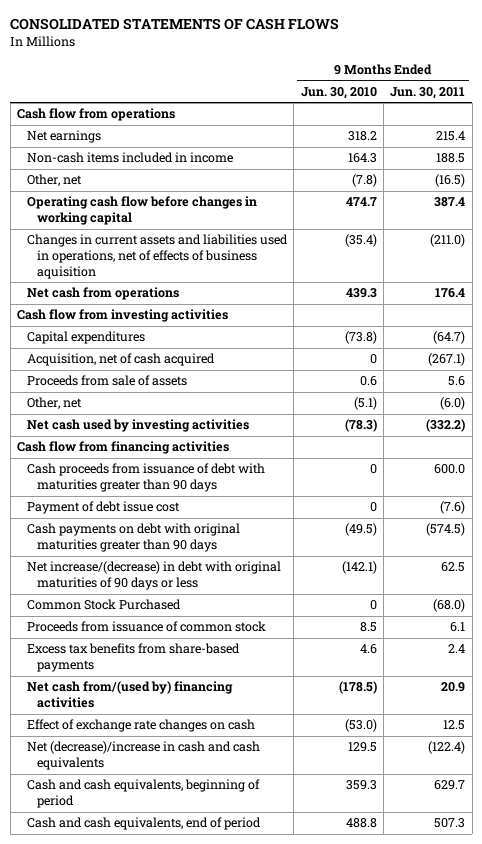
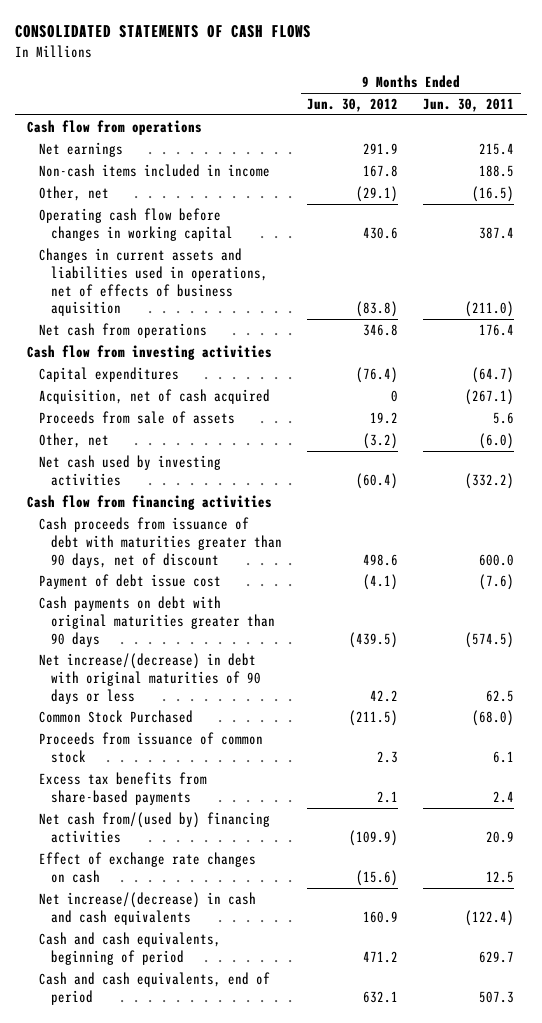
[300,86,377,99] Jun. 30, 2010 -> none
none -> [306,98,398,113] Jun. 30, 2012
[27,463,266,493] Cash proceeds from issuance of debt with maturities greater than 90 days -> [38,516,282,568] Cash proceeds from issuance of debt with maturities greater than 90 days, net of discount
[27,741,261,771] Net (decrease)/increase in cash and cash equivalents -> [38,891,256,925] Net increase/(decrease) in cash and cash equivalents

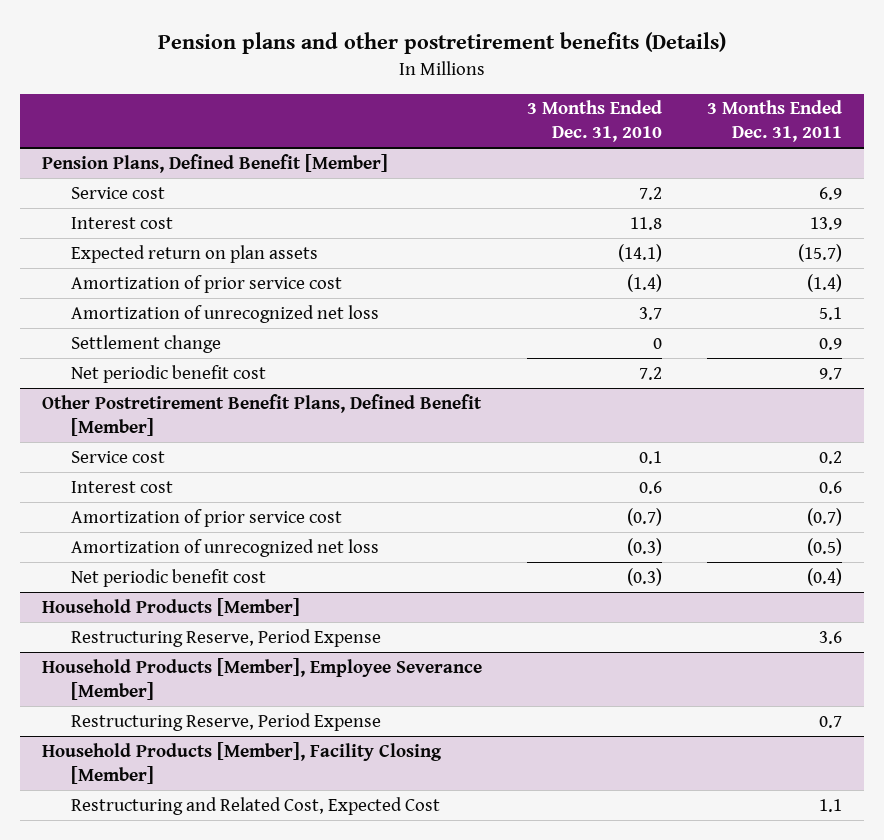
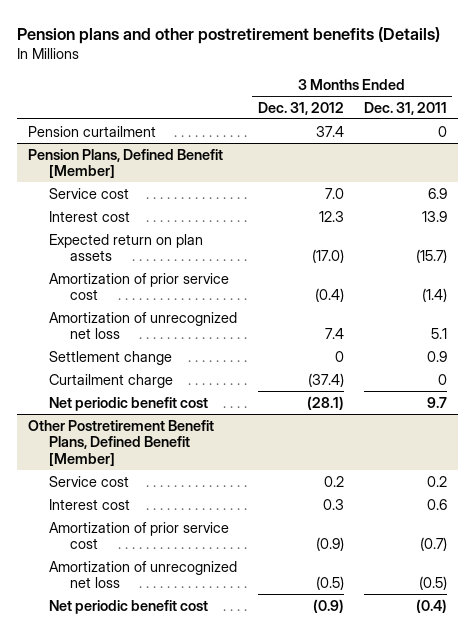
[526,100,662,143] 3 Months Ended Dec. 31, 2010 -> none
none -> [257,101,344,115] Dec. 31, 2012
none -> [27,125,156,137] Pension curtailment
none -> [48,373,173,388] Curtailment charge
[42,597,301,616] Household Products [Member] -> none
[70,628,381,647] Restructuring Reserve, Period Expense -> none
[42,657,483,700] Household Products [Member], Employee Severance [Member] -> none
[70,712,381,731] Restructuring Reserve, Period Expense -> none
[42,741,443,784] Household Products [Member], Facility Closing [Member] -> none
[70,796,440,815] Restructuring and Related Cost, Expected Cost -> none

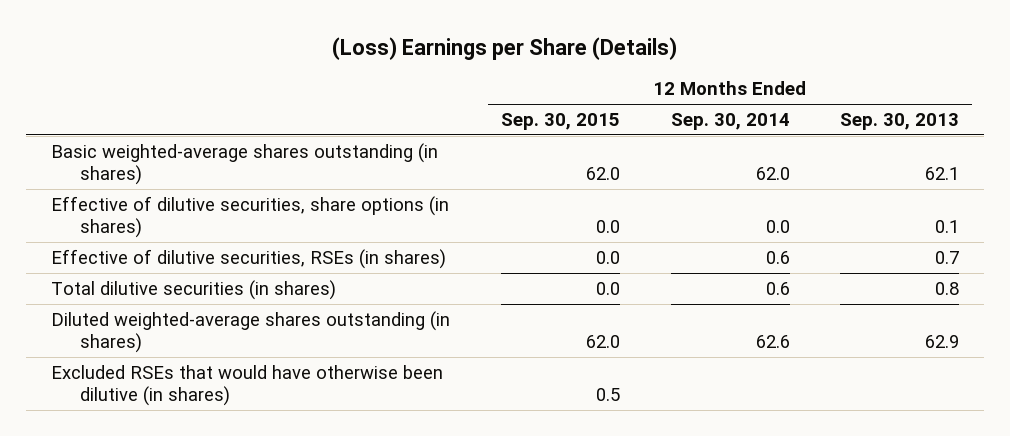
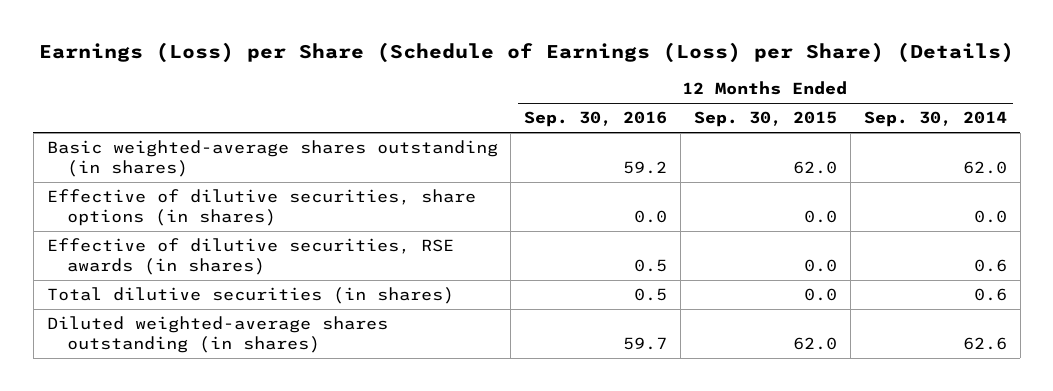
[332,36,678,60] (Loss) Earnings per Share (Details) -> [38,42,1014,64] Earnings (Loss) per Share (Schedule of Earnings (Loss) per Share) (Details)
[840,113,960,131] Sep. 30, 2013 -> none
none -> [524,111,668,128] Sep. 30, 2016
[51,248,447,269] Effective of dilutive securities, RSEs (in shares) -> [46,238,454,275] Effective of dilutive securities, RSE awards (in shares)
[51,364,444,406] Excluded RSEs that would have otherwise been dilutive (in shares) -> none

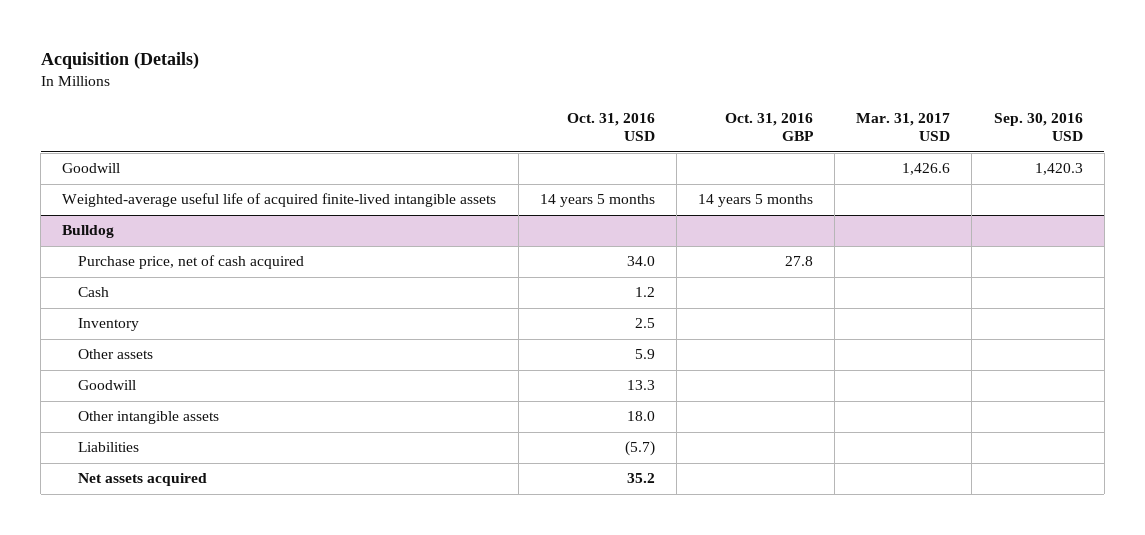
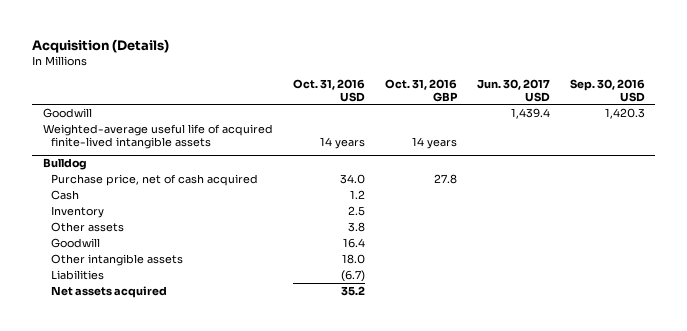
[856,112,951,142] Mar. 31, 2017 USD -> none
none -> [476,78,550,102] Jun. 30, 2017 USD
[539,194,655,208] 14 years 5 months -> [319,136,365,149] 14 years
[698,194,814,208] 14 years 5 months -> [411,136,457,149] 14 years
[634,349,655,360] 5.9 -> [347,221,365,232] 3.8
[626,380,655,391] 13.3 -> [342,237,365,248] 16.4
[624,441,655,457] (5.7) -> [340,269,365,282] (6.7)

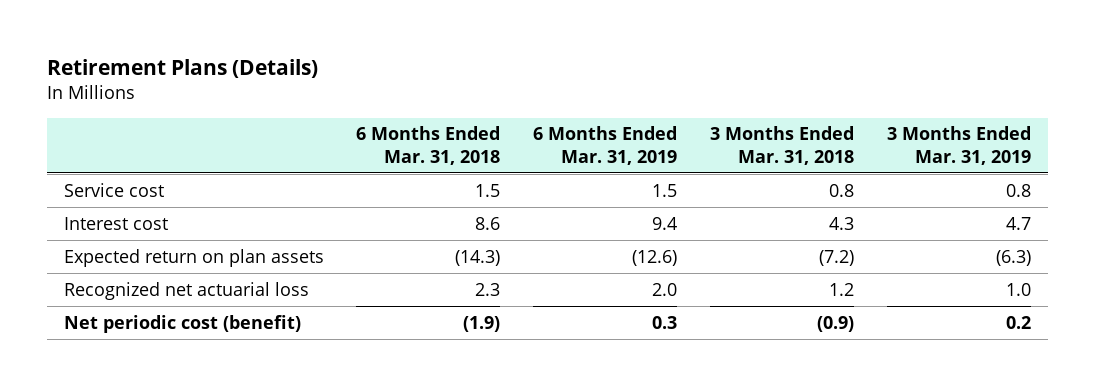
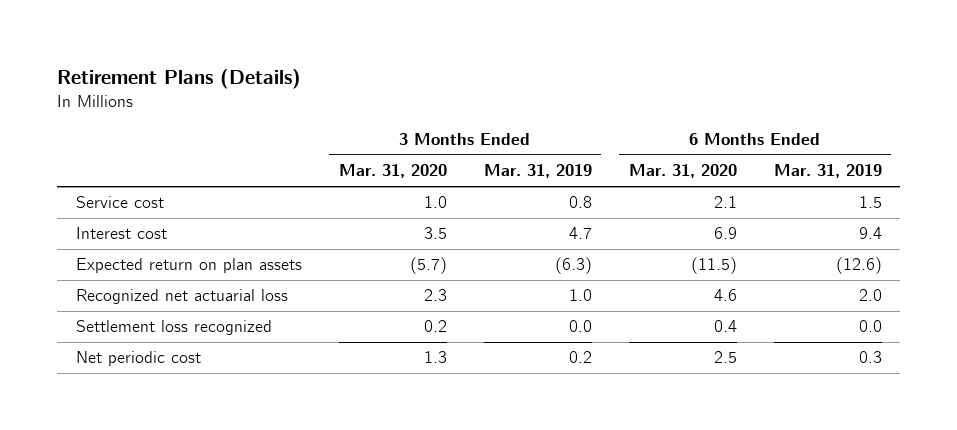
[356,126,501,165] 6 Months Ended Mar. 31, 2018 -> none
[710,126,855,165] 3 Months Ended Mar. 31, 2018 -> none
none -> [338,164,447,179] Mar. 31, 2020
none -> [628,164,737,179] Mar. 31, 2020
none -> [75,320,272,336] Settlement loss recognized
[63,314,301,333] Net periodic cost (benefit) -> [75,351,201,367] Net periodic cost

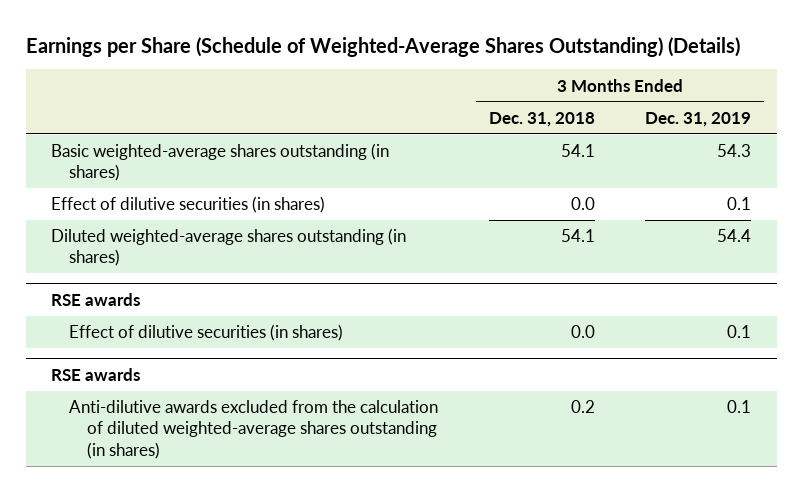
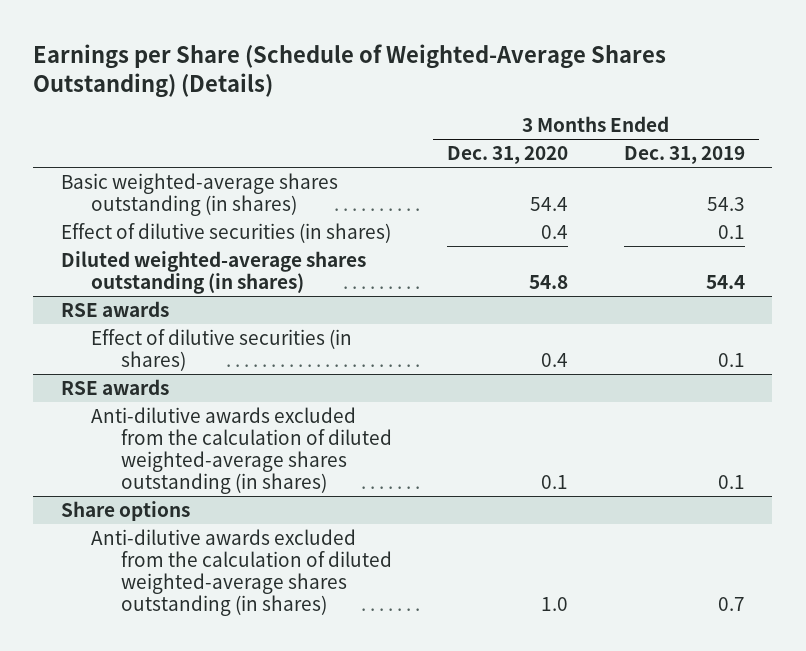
[488,111,595,127] Dec. 31, 2018 -> none
none -> [447,146,569,165] Dec. 31, 2020
none -> [61,500,191,521] Share options
none -> [90,528,392,616] Anti-dilutive awards excluded from the calculation of diluted weighted-average shares outstanding (in shares)

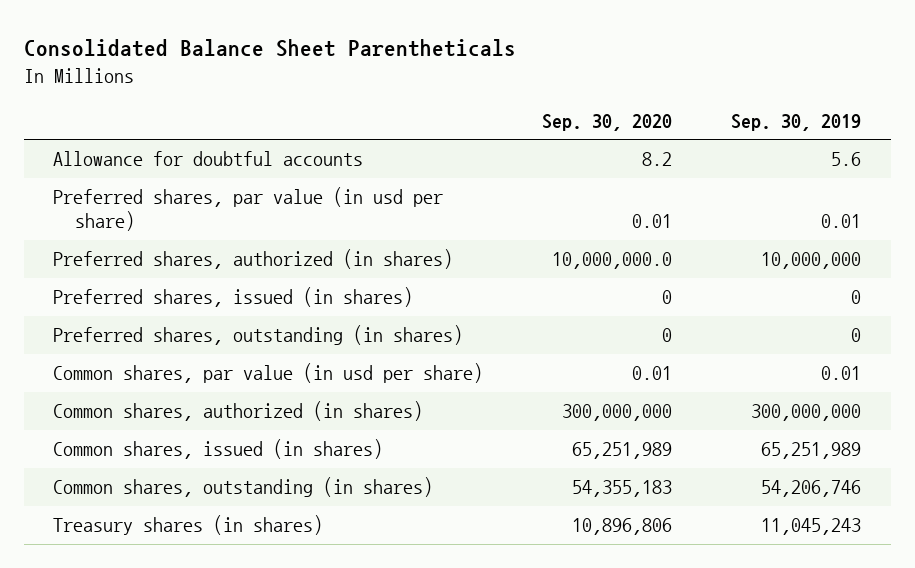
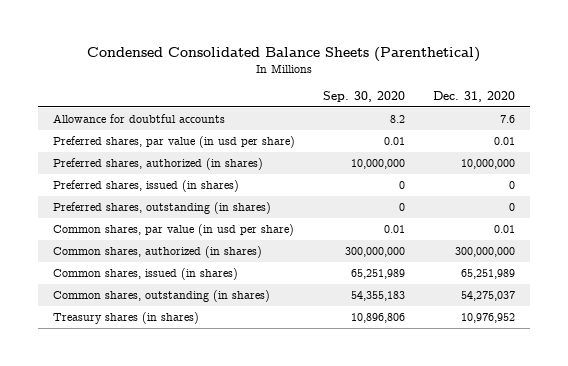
[24,38,517,57] Consolidated Balance Sheet Parentheticals -> [86,46,480,62] Condensed Consolidated Balance Sheets (Parenthetical)
[731,113,862,131] Sep. 30, 2019 -> none
none -> [433,90,516,102] Dec. 31, 2020
[552,252,673,270] 10,000,000.0 -> [350,158,405,169] 10,000,000

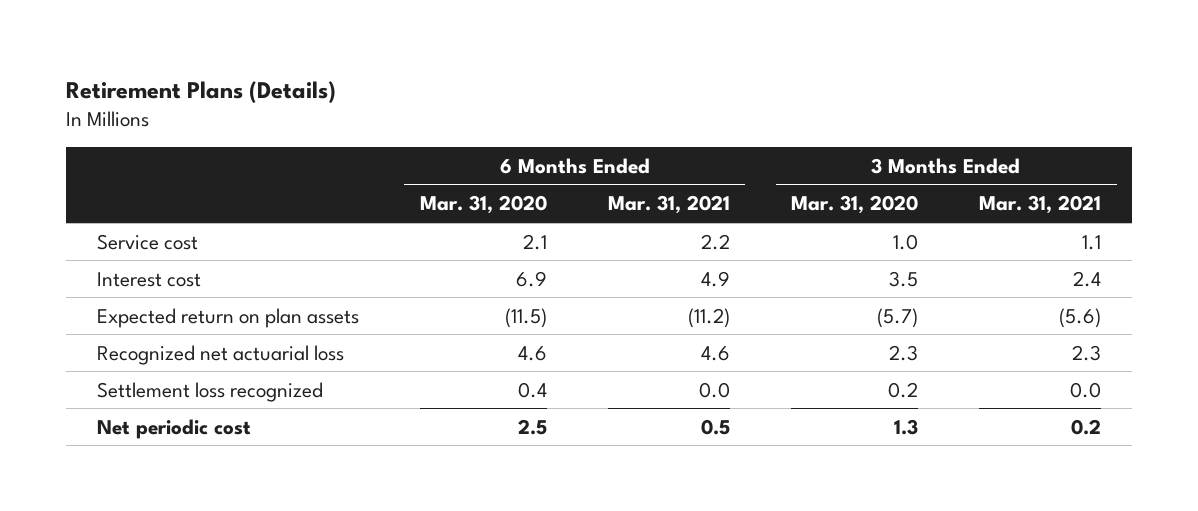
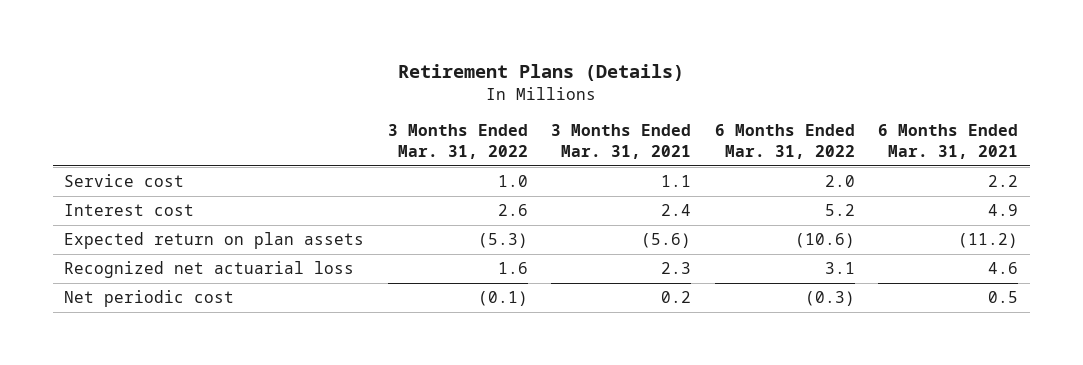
[419,195,547,215] Mar. 31, 2020 -> none
[791,195,919,215] Mar. 31, 2020 -> none
none -> [387,124,528,160] 3 Months Ended Mar. 31, 2022
none -> [714,124,855,160] 6 Months Ended Mar. 31, 2022
[96,381,323,402] Settlement loss recognized -> none

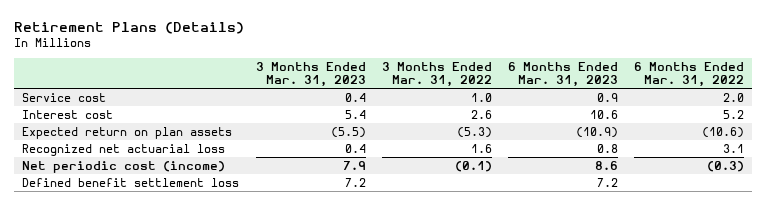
[551,124,692,160] 3 Months Ended Mar. 31, 2021 -> none
[878,124,1019,160] 6 Months Ended Mar. 31, 2021 -> none
none -> [255,62,366,88] 3 Months Ended Mar. 31, 2023
none -> [507,62,618,88] 6 Months Ended Mar. 31, 2023
[64,290,235,308] Net periodic cost -> [22,160,226,173] Net periodic cost (income)
none -> [22,177,240,187] Defined benefit settlement loss

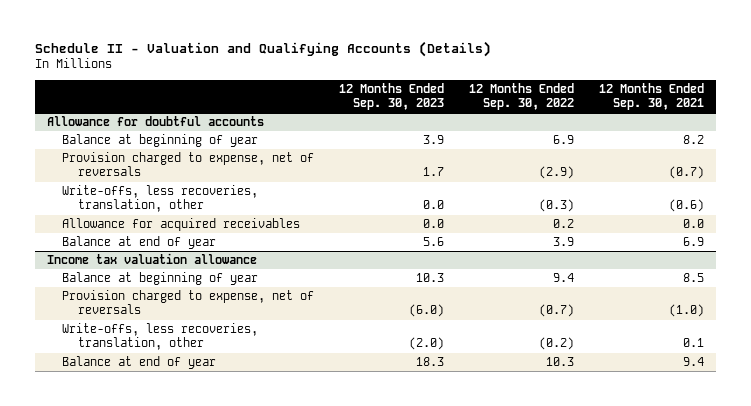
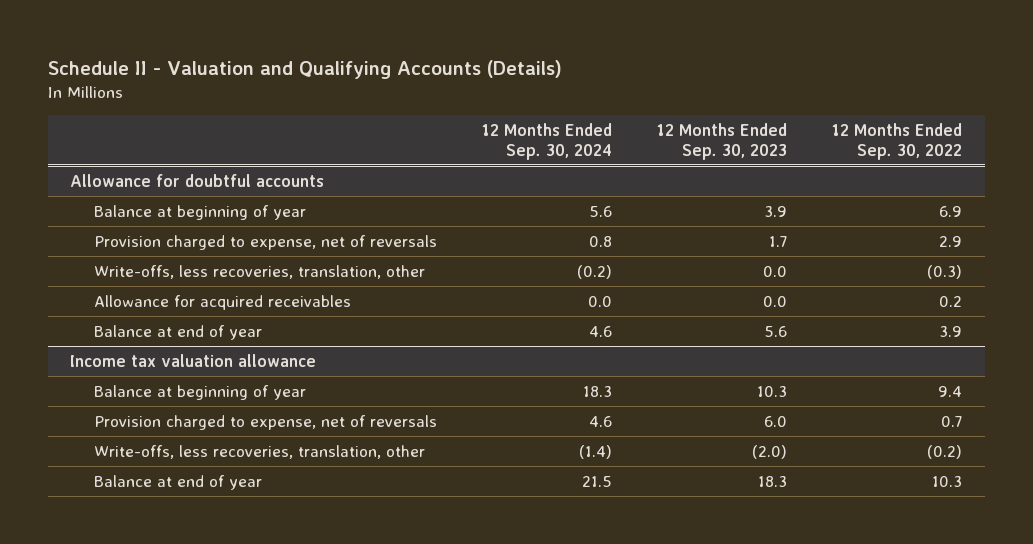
[598,82,704,111] 12 Months Ended Sep. 30, 2021 -> none
none -> [481,122,612,160] 12 Months Ended Sep. 30, 2024
[539,166,575,180] (2.9) -> [939,235,963,247] 2.9
[409,304,445,318] (6.0) -> [764,415,788,427] 6.0
[539,304,575,318] (0.7) -> [941,415,963,427] 0.7

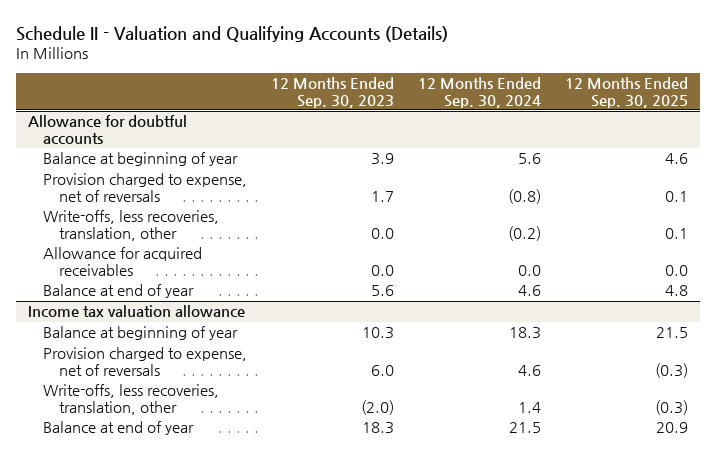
[832,122,963,160] 12 Months Ended Sep. 30, 2022 -> none
none -> [565,76,689,108] 12 Months Ended Sep. 30, 2025
[588,235,612,247] 0.8 -> [508,189,542,205] (0.8)
[578,444,612,459] (1.4) -> [518,402,542,414] 1.4

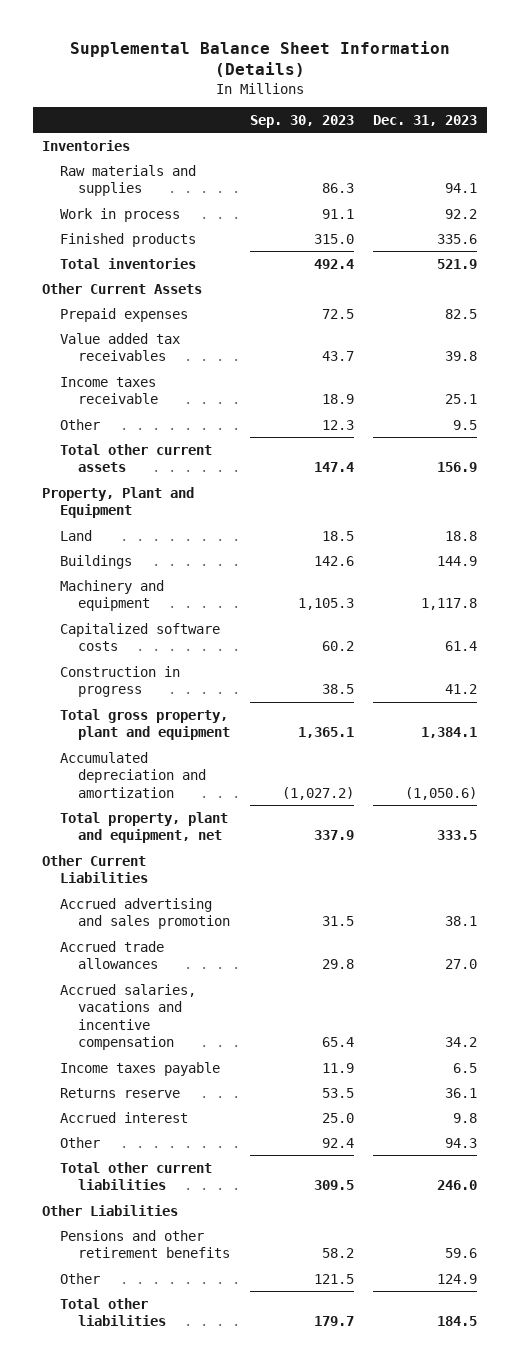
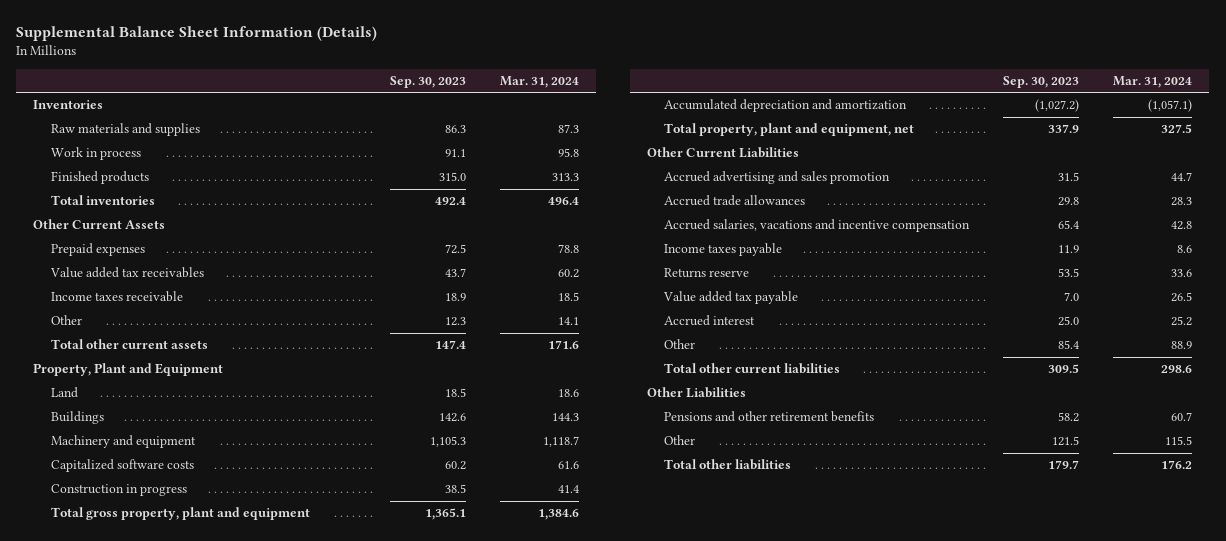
[373,114,478,126] Dec. 31, 2023 -> none
none -> [499,75,579,88] Mar. 31, 2024
none -> [663,291,799,305] Value added tax payable
[321,1137,354,1148] 92.4 -> [1058,340,1080,350] 85.4

